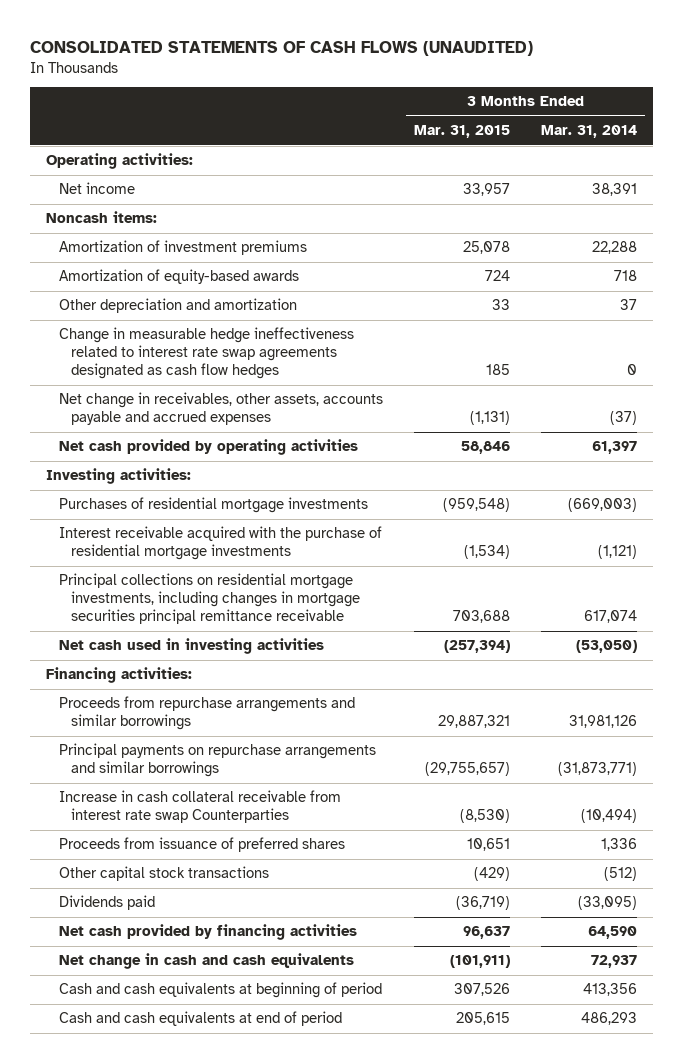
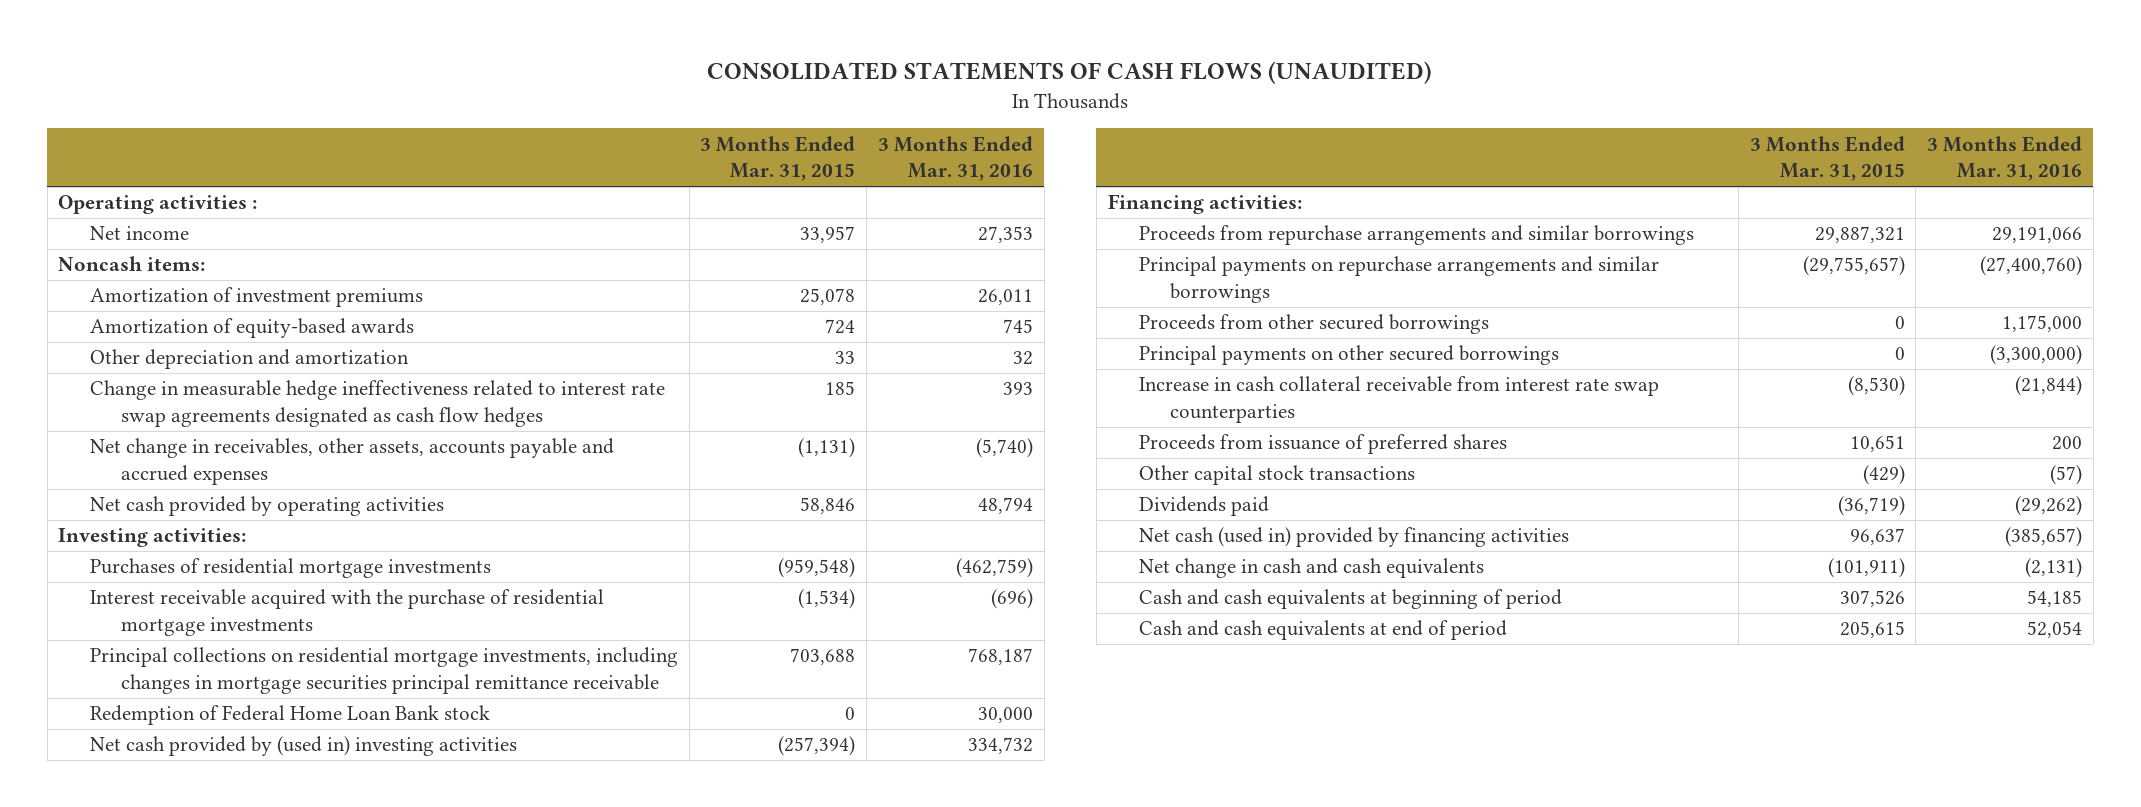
[541,125,638,139] Mar. 31, 2014 -> none
none -> [877,135,1033,182] 3 Months Ended Mar. 31, 2016
[46,153,194,170] Operating activities: -> [58,195,258,215] Operating activities :
none -> [89,705,490,726] Redemption of Federal Home Loan Bank stock
[58,638,324,655] Net cash used in investing activities -> [89,736,517,757] Net cash provided by (used in) investing activities
none -> [1138,314,1489,335] Proceeds from other secured borrowings
none -> [1138,345,1559,366] Principal payments on other secured borrowings
[58,790,341,824] Increase in cash collateral receivable from interest rate swap Counterparties -> [1138,376,1659,423] Increase in cash collateral receivable from interest rate swap counterparties
[58,924,357,941] Net cash provided by financing activities -> [1138,527,1569,548] Net cash (used in) provided by financing activities

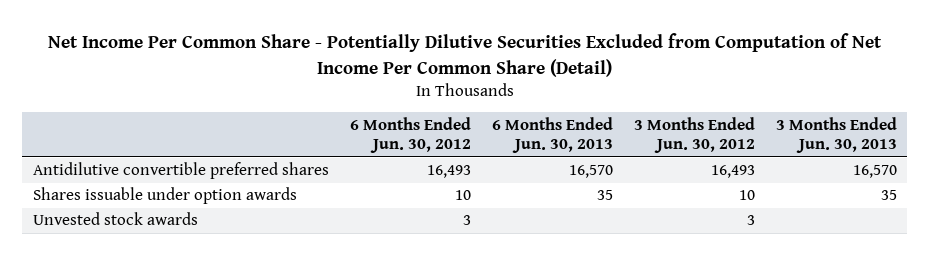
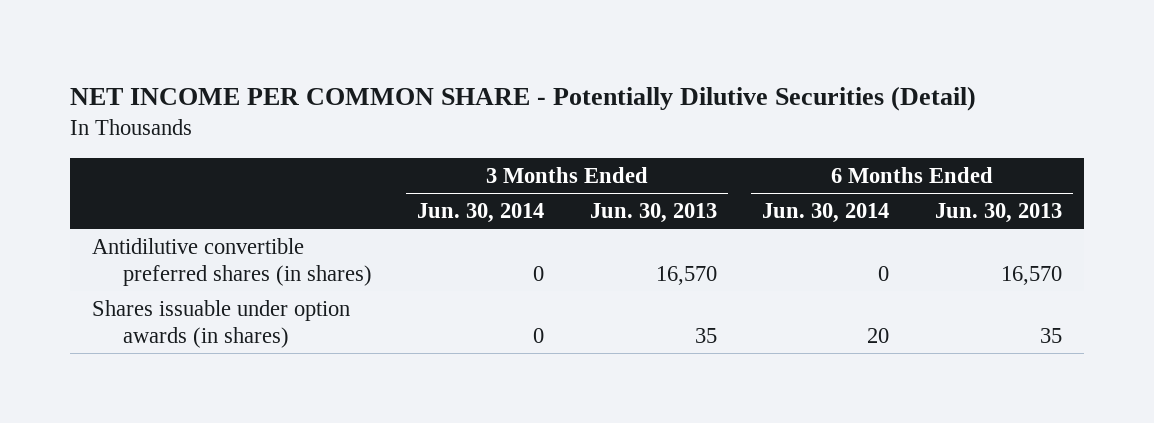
[47,32,882,77] Net Income Per Common Share - Potentially Dilutive Securities Excluded from Computation of Net Income Per Common Share (Detail) -> [69,85,976,111] NET INCOME PER COMMON SHARE - Potentially Dilutive Securities (Detail)
[349,116,471,154] 6 Months Ended Jun. 30, 2012 -> none
[633,116,755,154] 3 Months Ended Jun. 30, 2012 -> none
none -> [417,202,545,223] Jun. 30, 2014
none -> [762,202,890,223] Jun. 30, 2014
[32,212,198,226] Unvested stock awards -> none
[32,162,329,180] Antidilutive convertible preferred shares -> [92,237,372,287] Antidilutive convertible preferred shares (in shares)
[32,187,297,205] Shares issuable under option awards -> [92,299,351,349] Shares issuable under option awards (in shares)

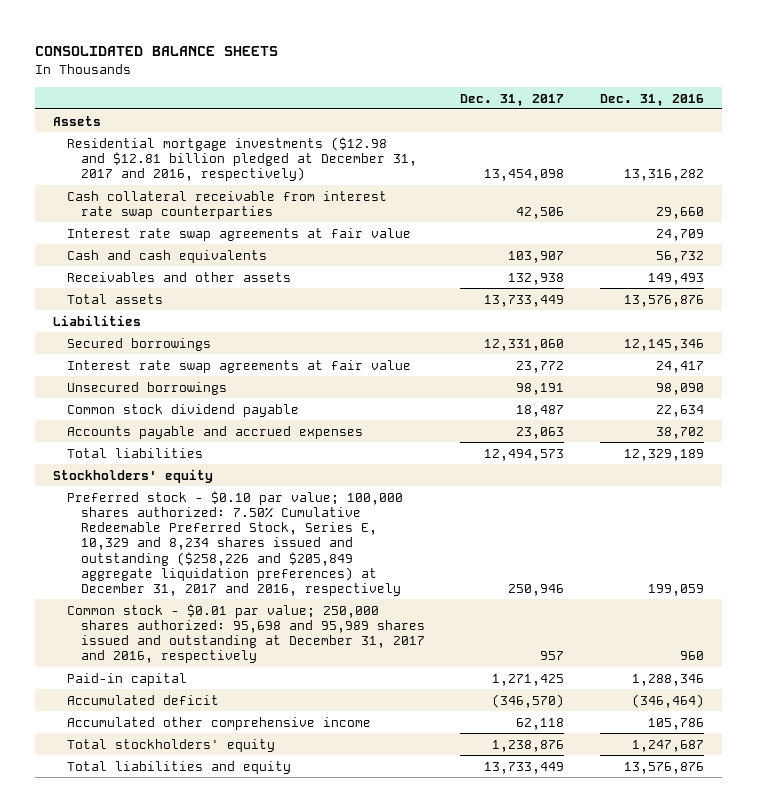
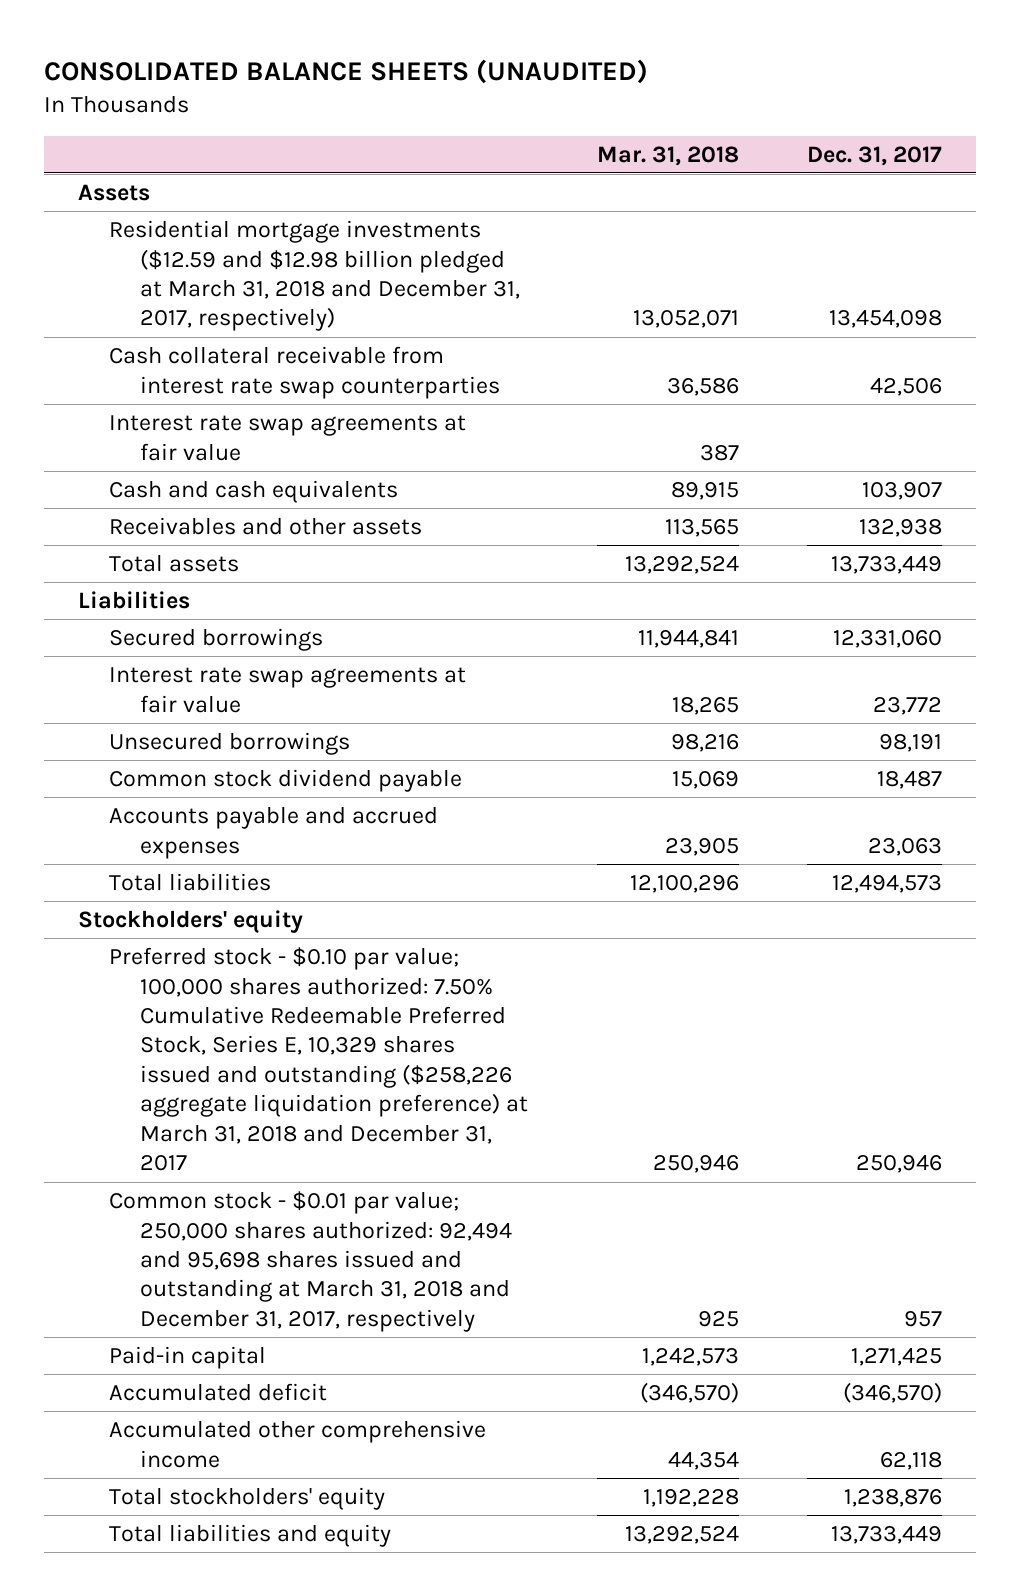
[35,45,279,56] CONSOLIDATED BALANCE SHEETS -> [43,59,648,85] CONSOLIDATED BALANCE SHEETS (UNAUDITED)
[599,93,704,106] Dec. 31, 2016 -> none
none -> [596,145,739,166] Mar. 31, 2018
[66,136,417,182] Residential mortgage investments ($12.98 and $12.81 billion pledged at December 31, 2017 and 2016, respectively) -> [109,220,521,332] Residential mortgage investments ($12.59 and $12.98 billion pledged at March 31, 2018 and December 31, 2017, respectively)
[66,490,403,596] Preferred stock - $0.10 par value; 100,000 shares authorized: 7.50% Cumulative Redeemable Preferred Stock, Series E, 10,329 and 8,234 shares issued and outstanding ($258,226 and $205,849 aggregate liquidation preferences) at December 31, 2017 and 2016, respectively -> [109,947,529,1172] Preferred stock - $0.10 par value; 100,000 shares authorized: 7.50% Cumulative Redeemable Preferred Stock, Series E, 10,329 shares issued and outstanding ($258,226 aggregate liquidation preference) at March 31, 2018 and December 31, 2017
[66,603,425,664] Common stock - $0.01 par value; 250,000 shares authorized: 95,698 and 95,989 shares issued and outstanding at December 31, 2017 and 2016, respectively -> [109,1191,513,1332] Common stock - $0.01 par value; 250,000 shares authorized: 92,494 and 95,698 shares issued and outstanding at March 31, 2018 and December 31, 2017, respectively

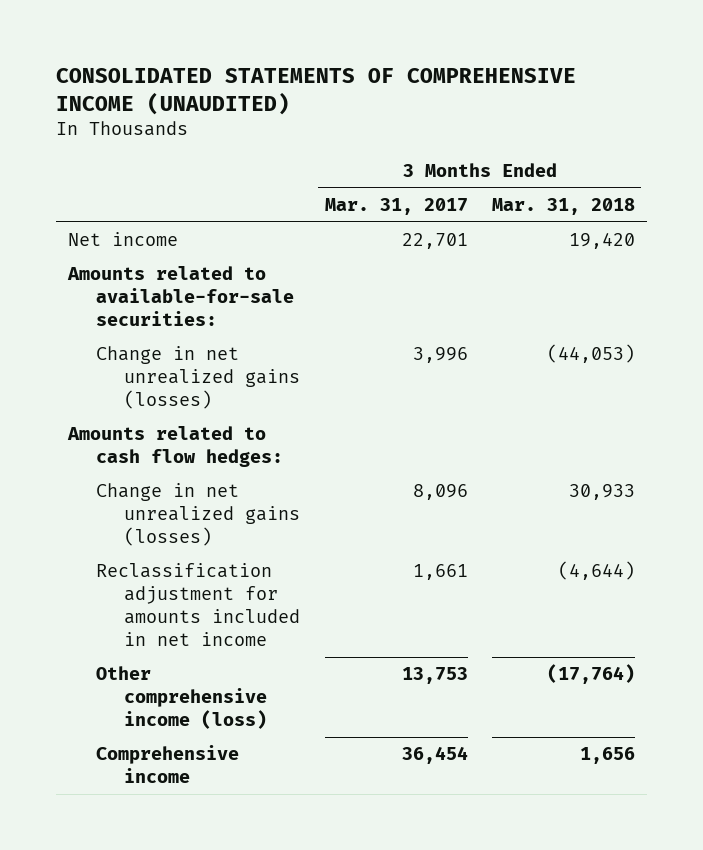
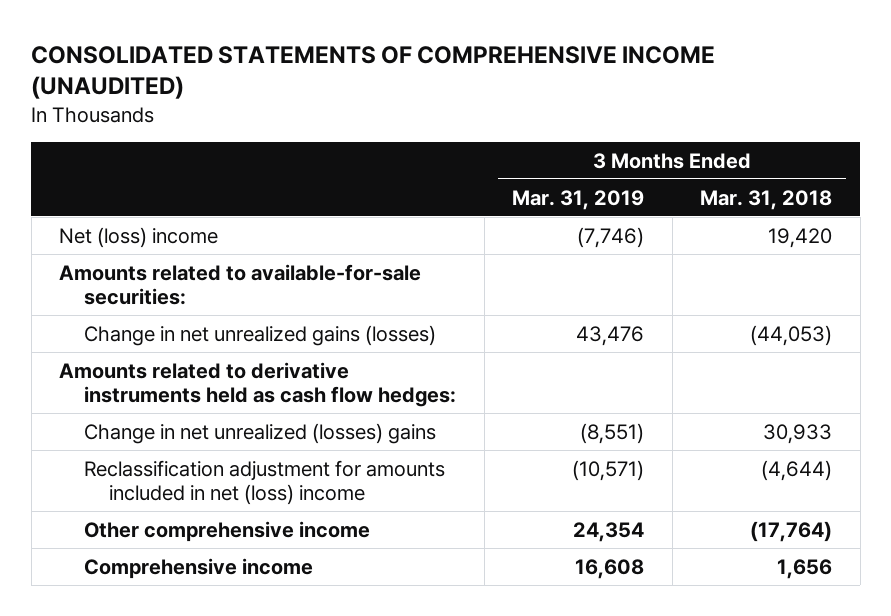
[324,197,468,215] Mar. 31, 2017 -> none
none -> [512,189,645,210] Mar. 31, 2019
[67,232,178,247] Net income -> [59,226,219,248] Net (loss) income
[66,426,284,468] Amounts related to cash flow hedges: -> [59,361,457,407] Amounts related to derivative instruments held as cash flow hedges:
[96,483,301,547] Change in net unrealized gains (losses) -> [84,422,437,444] Change in net unrealized (losses) gains
[96,563,301,647] Reclassification adjustment for amounts included in net income -> [84,459,446,505] Reclassification adjustment for amounts included in net (loss) income
[96,666,268,730] Other comprehensive income (loss) -> [84,520,371,542] Other comprehensive income

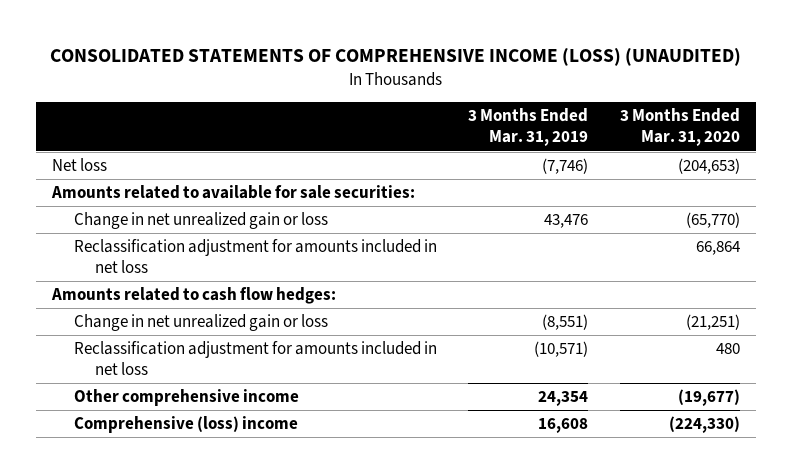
[31,45,716,100] CONSOLIDATED STATEMENTS OF COMPREHENSIVE INCOME (UNAUDITED) -> [50,48,742,67] CONSOLIDATED STATEMENTS OF COMPREHENSIVE INCOME (LOSS) (UNAUDITED)
[700,189,833,210] Mar. 31, 2018 -> none
none -> [620,108,741,147] 3 Months Ended Mar. 31, 2020
[59,226,219,248] Net (loss) income -> [52,158,108,172] Net loss
[59,263,422,305] Amounts related to available-for-sale securities: -> [51,185,416,200] Amounts related to available for sale securities:
[84,324,437,346] Change in net unrealized gains (losses) -> [73,212,328,230] Change in net unrealized gain or loss
none -> [73,239,437,274] Reclassification adjustment for amounts included in net loss
[59,361,457,407] Amounts related to derivative instruments held as cash flow hedges: -> [51,287,337,305] Amounts related to cash flow hedges:
[84,422,437,444] Change in net unrealized (losses) gains -> [73,314,328,332] Change in net unrealized gain or loss
[84,459,446,505] Reclassification adjustment for amounts included in net (loss) income -> [73,341,437,376] Reclassification adjustment for amounts included in net loss
[84,557,314,579] Comprehensive income -> [73,416,298,434] Comprehensive (loss) income

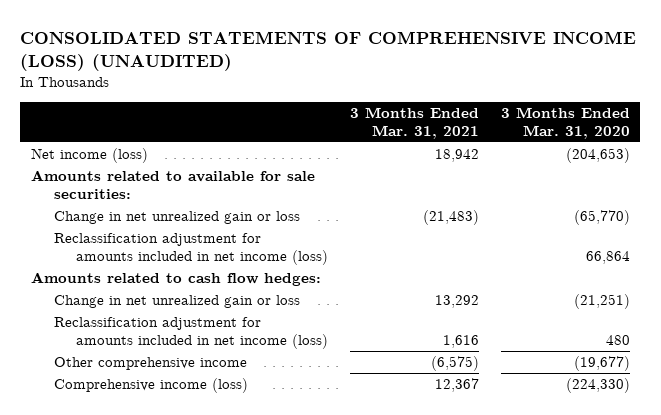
[468,108,589,147] 3 Months Ended Mar. 31, 2019 -> none
none -> [350,107,480,139] 3 Months Ended Mar. 31, 2021
[52,158,108,172] Net loss -> [31,148,149,164] Net income (loss)
[73,239,437,274] Reclassification adjustment for amounts included in net loss -> [53,233,329,265] Reclassification adjustment for amounts included in net income (loss)
[73,341,437,376] Reclassification adjustment for amounts included in net loss -> [53,317,329,349] Reclassification adjustment for amounts included in net income (loss)
[73,416,298,434] Comprehensive (loss) income -> [53,378,248,394] Comprehensive income (loss)

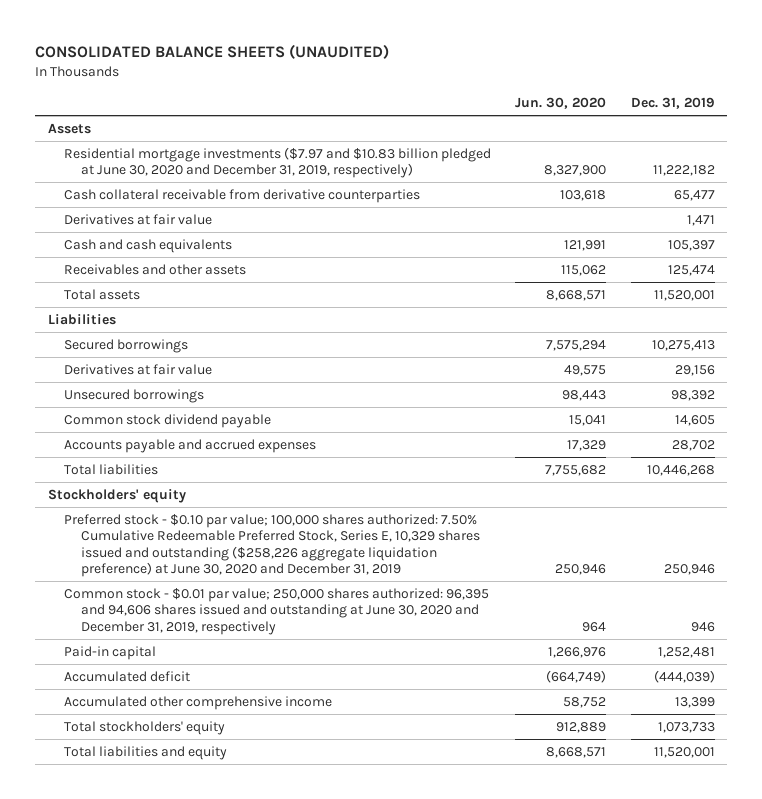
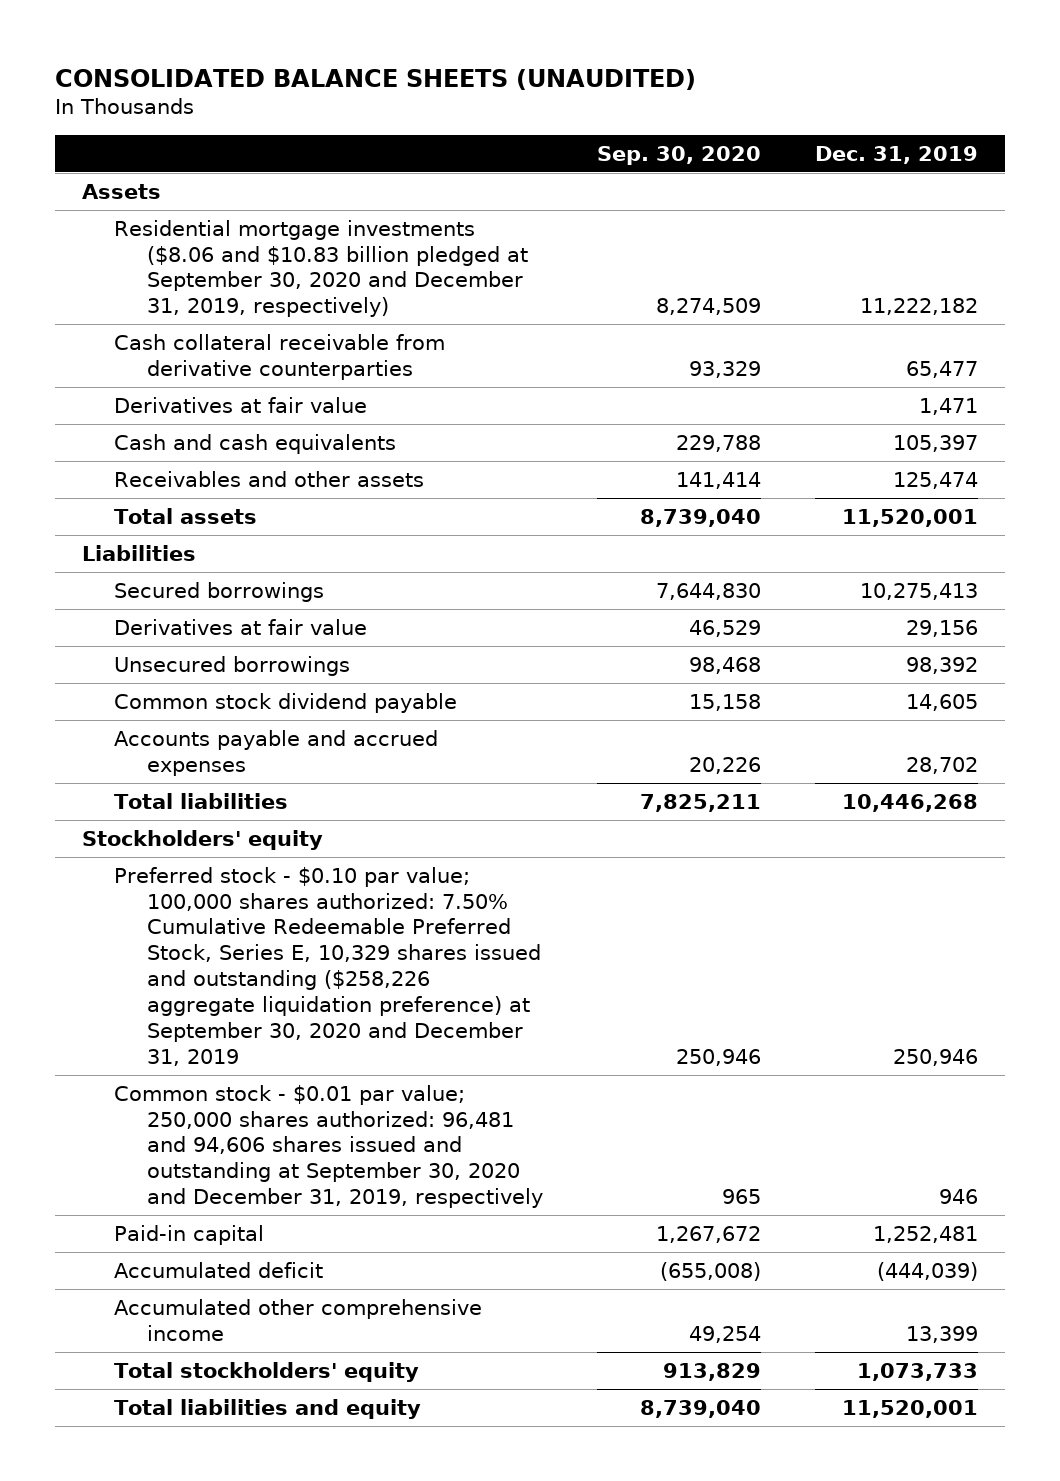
[515,97,607,110] Jun. 30, 2020 -> none
none -> [596,145,761,165] Sep. 30, 2020
[64,146,492,179] Residential mortgage investments ($7.97 and $10.83 billion pledged at June 30, 2020 and December 31, 2019, respectively) -> [114,219,528,318] Residential mortgage investments ($8.06 and $10.83 billion pledged at September 30, 2020 and December 31, 2019, respectively)
[64,513,481,578] Preferred stock - $0.10 par value; 100,000 shares authorized: 7.50% Cumulative Redeemable Preferred Stock, Series E, 10,329 shares issued and outstanding ($258,226 aggregate liquidation preference) at June 30, 2020 and December 31, 2019 -> [114,866,541,1066] Preferred stock - $0.10 par value; 100,000 shares authorized: 7.50% Cumulative Redeemable Preferred Stock, Series E, 10,329 shares issued and outstanding ($258,226 aggregate liquidation preference) at September 30, 2020 and December 31, 2019
[64,587,490,635] Common stock - $0.01 par value; 250,000 shares authorized: 96,395 and 94,606 shares issued and outstanding at June 30, 2020 and December 31, 2019, respectively -> [114,1084,543,1209] Common stock - $0.01 par value; 250,000 shares authorized: 96,481 and 94,606 shares issued and outstanding at September 30, 2020 and December 31, 2019, respectively

